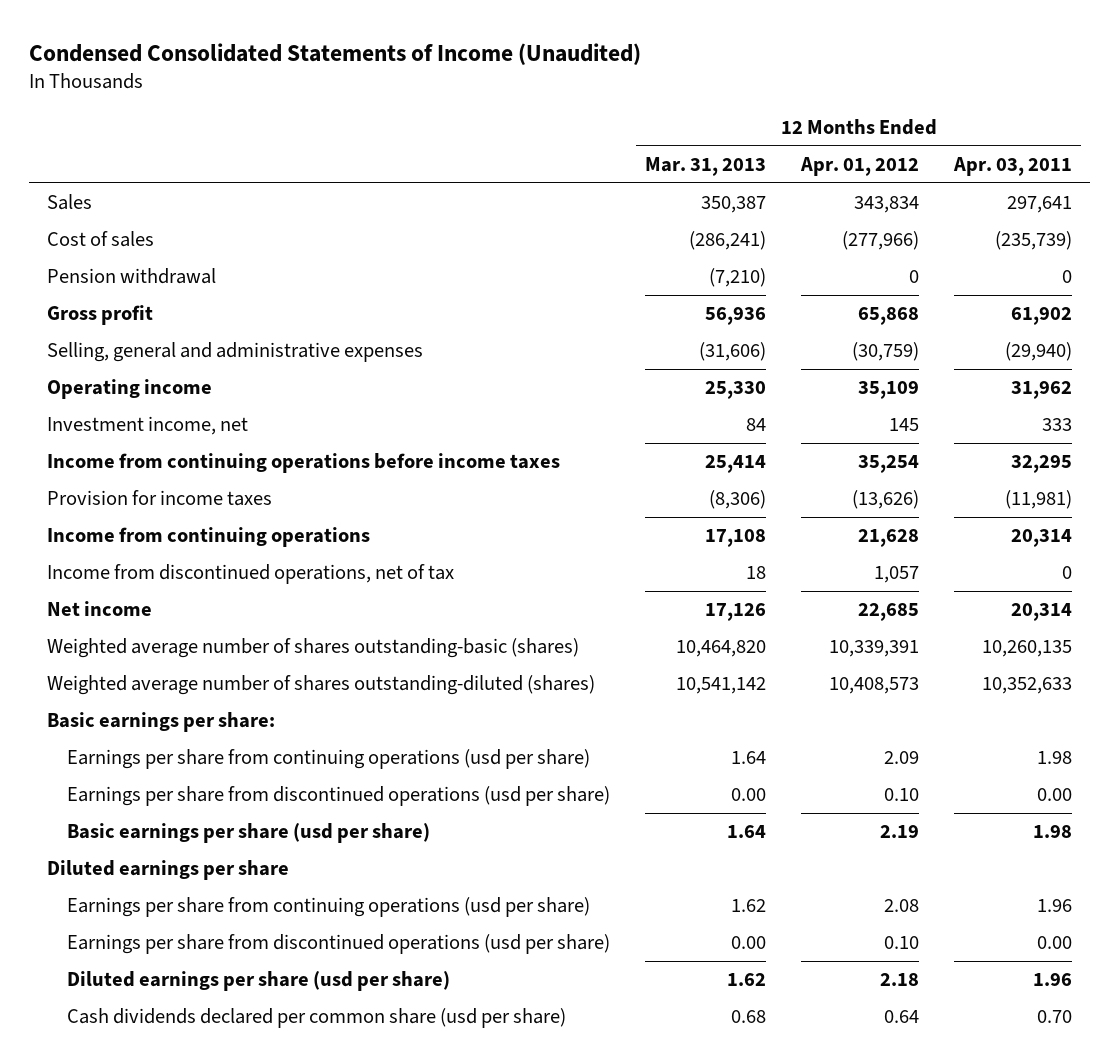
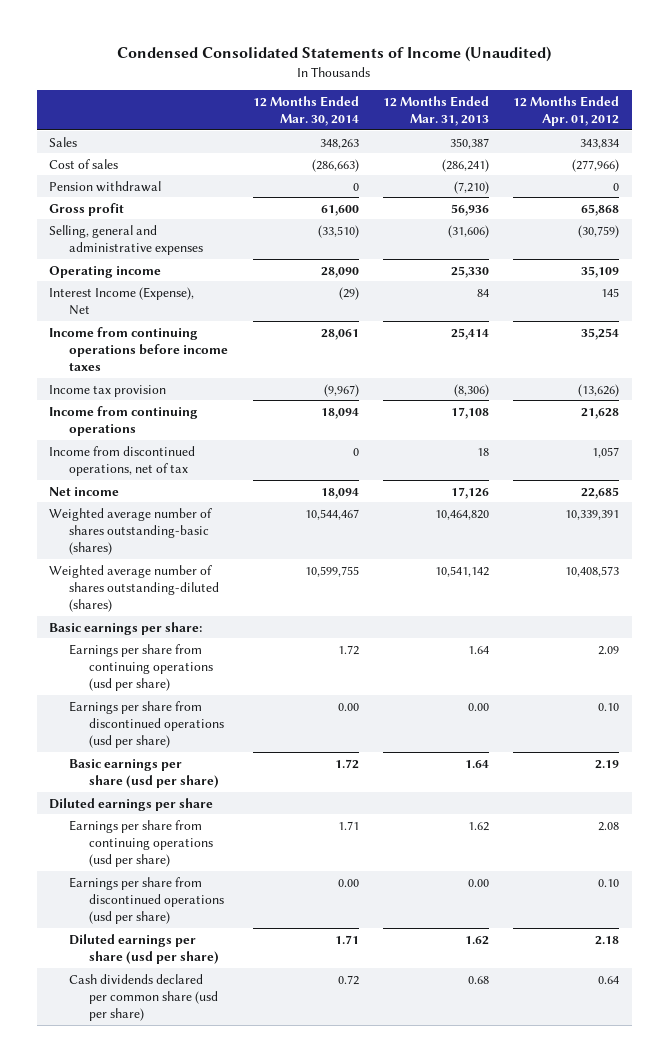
[953,157,1073,177] Apr. 03, 2011 -> none
none -> [252,95,359,127] 12 Months Ended Mar. 30, 2014
[46,416,248,436] Investment income, net -> [48,286,194,315] Interest Income (Expense), Net
[46,490,272,507] Provision for income taxes -> [48,384,166,397] Income tax provision

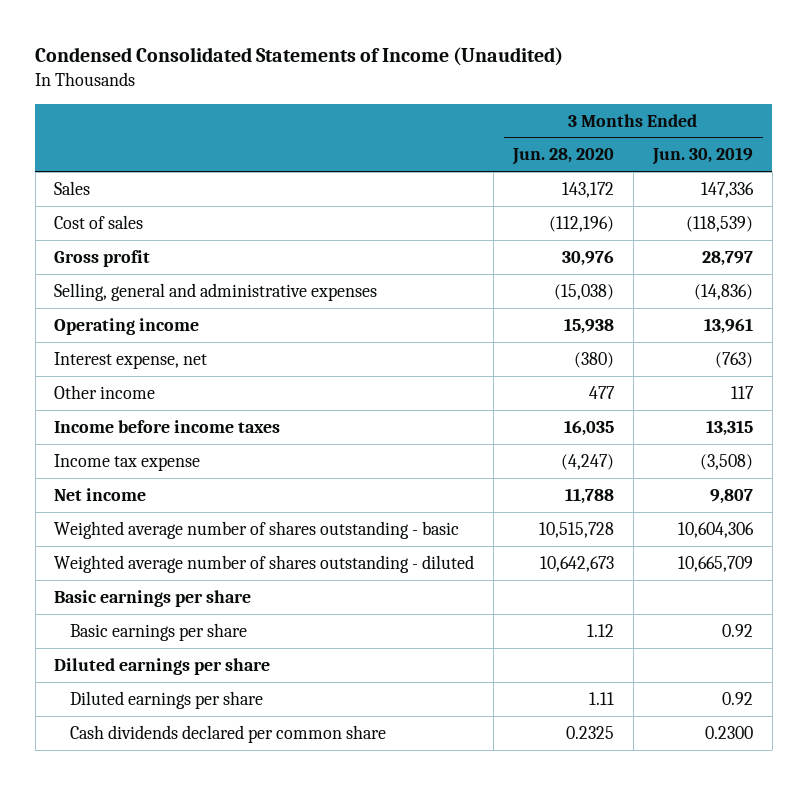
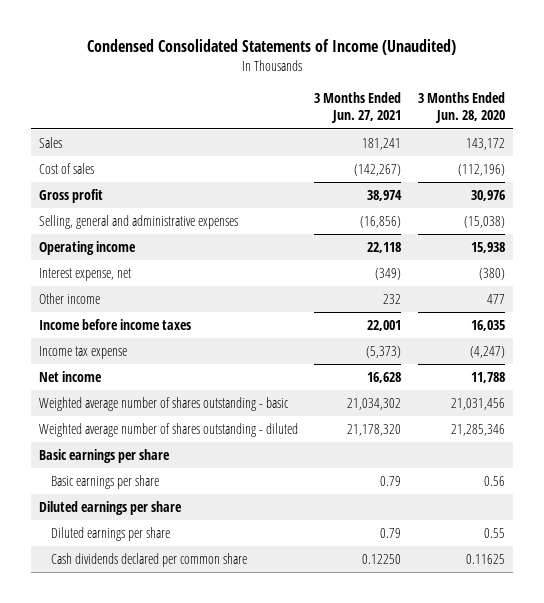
[651,147,753,166] Jun. 30, 2019 -> none
none -> [314,91,402,124] 3 Months Ended Jun. 27, 2021
[539,521,615,538] 10,515,728 -> [450,398,505,411] 21,031,456
[540,555,615,572] 10,642,673 -> [450,424,505,437] 21,285,346
[587,623,615,637] 1.12 -> [483,476,505,487] 0.56
[589,691,615,705] 1.11 -> [483,528,505,539] 0.55
[566,725,615,739] 0.2325 -> [465,554,505,565] 0.11625

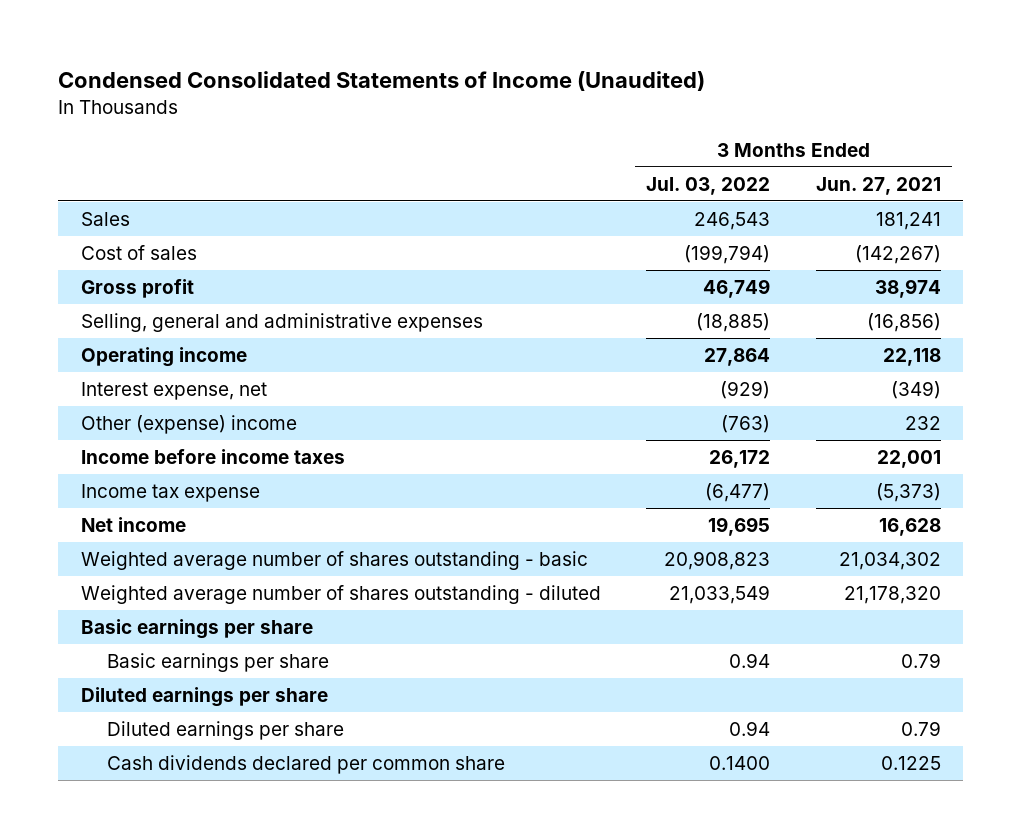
[417,91,505,124] 3 Months Ended Jun. 28, 2020 -> none
none -> [646,176,771,195] Jul. 03, 2022
[38,293,100,305] Other income -> [80,414,297,434] Other (expense) income
[362,554,402,565] 0.12250 -> [880,755,941,770] 0.1225

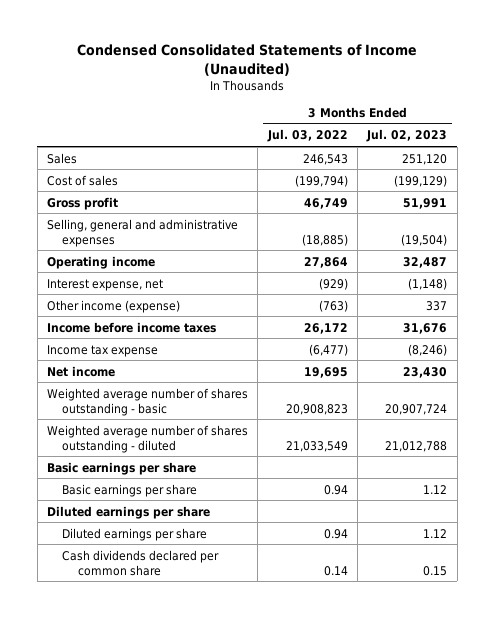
[815,176,941,195] Jun. 27, 2021 -> none
none -> [366,129,448,143] Jul. 02, 2023
[80,414,297,434] Other (expense) income -> [47,299,181,313] Other income (expense)
[709,755,771,770] 0.1400 -> [323,565,348,576] 0.14

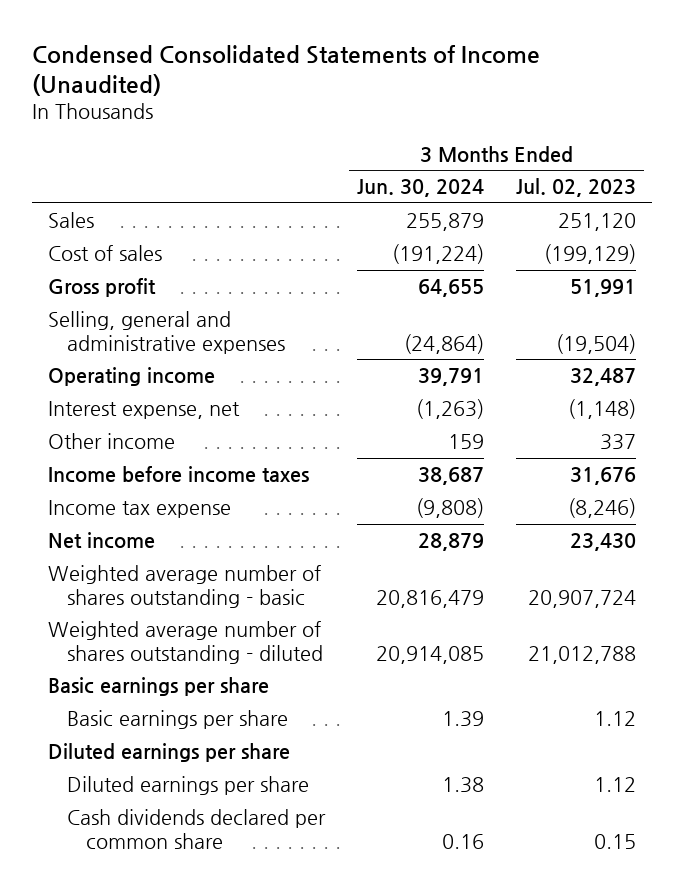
[266,129,348,143] Jul. 03, 2022 -> none
none -> [357,179,485,198] Jun. 30, 2024
[47,299,181,313] Other income (expense) -> [48,433,176,450] Other income

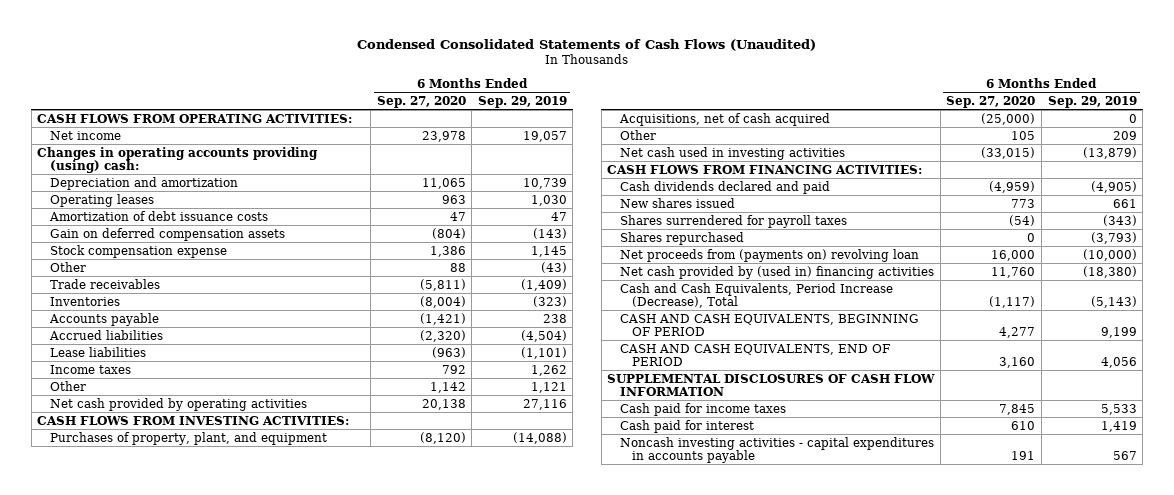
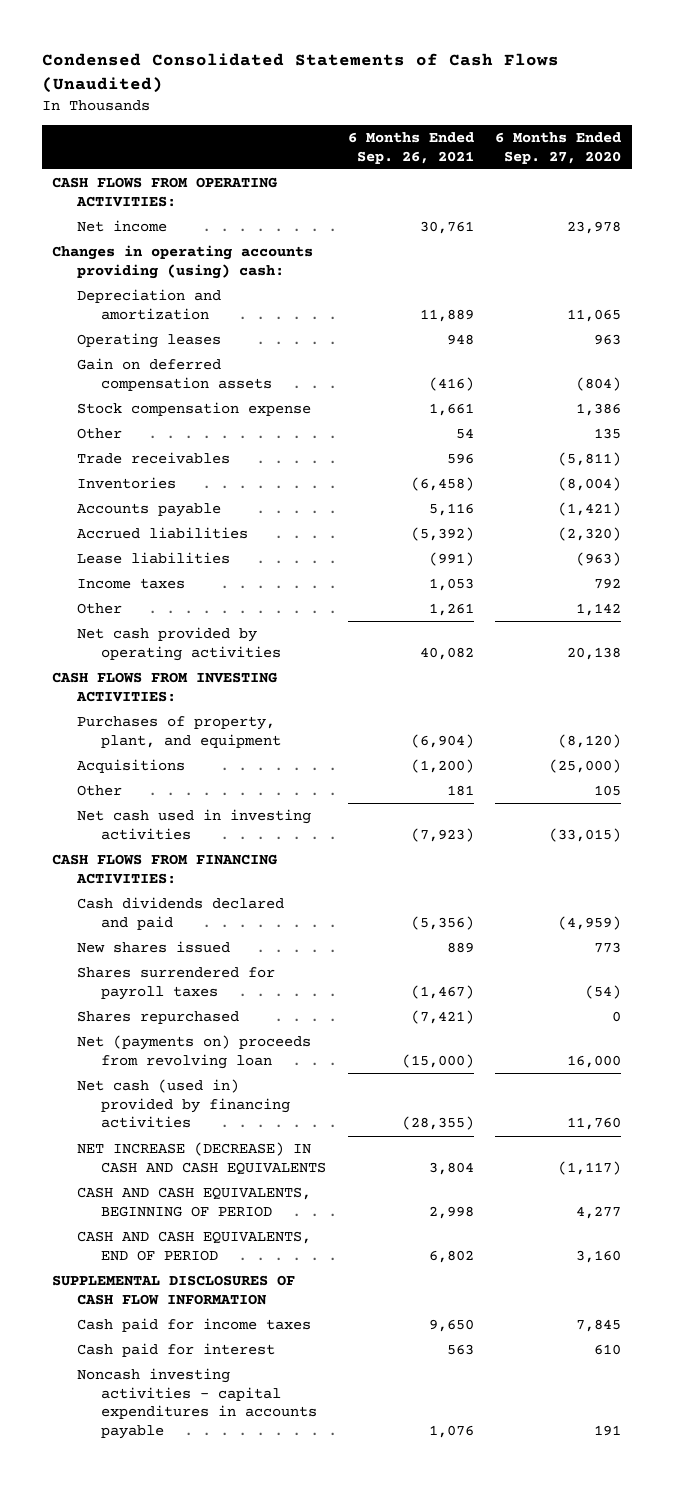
[477,95,567,108] Sep. 29, 2019 -> none
none -> [347,132,474,164] 6 Months Ended Sep. 26, 2021
[48,210,268,221] Amortization of debt issuance costs -> none
[449,262,466,272] 88 -> [593,428,621,440] 135
[618,112,830,126] Acquisitions, net of cash acquired -> [76,759,185,774] Acquisitions
[619,248,919,262] Net proceeds from (payments on) revolving loan -> [76,1035,311,1069] Net (payments on) proceeds from revolving loan
[619,265,934,279] Net cash provided by (used in) financing activities -> [76,1079,291,1129] Net cash (used in) provided by financing activities
[619,282,893,308] Cash and Cash Equivalents, Period Increase (Decrease), Total -> [76,1142,327,1175] NET INCREASE (DECREASE) IN CASH AND CASH EQUIVALENTS

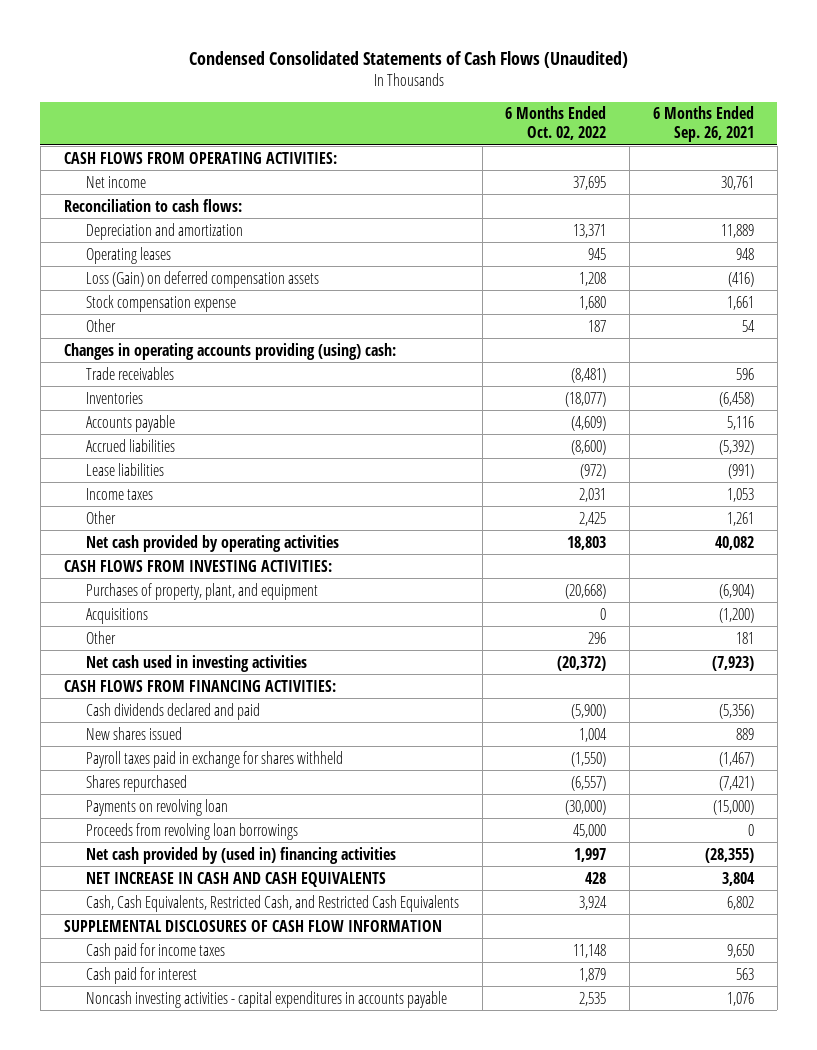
[494,132,621,164] 6 Months Ended Sep. 27, 2020 -> none
none -> [505,106,607,141] 6 Months Ended Oct. 02, 2022
none -> [63,198,242,212] Reconciliation to cash flows:
[76,358,273,391] Gain on deferred compensation assets -> [85,270,319,288] Loss (Gain) on deferred compensation assets
[52,245,314,279] Changes in operating accounts providing (using) cash: -> [63,342,396,360] Changes in operating accounts providing (using) cash:
[76,967,275,1000] Shares surrendered for payroll taxes -> [85,750,343,768] Payroll taxes paid in exchange for shares withheld
[76,1187,311,1217] CASH AND CASH EQUIVALENTS, BEGINNING OF PERIOD -> none
[76,1035,311,1069] Net (payments on) proceeds from revolving loan -> [85,798,228,816] Payments on revolving loan
none -> [85,822,298,840] Proceeds from revolving loan borrowings
[76,1079,291,1129] Net cash (used in) provided by financing activities -> [85,846,396,864] Net cash provided by (used in) financing activities
[76,1142,327,1175] NET INCREASE (DECREASE) IN CASH AND CASH EQUIVALENTS -> [85,871,386,887] NET INCREASE IN CASH AND CASH EQUIVALENTS
[76,1231,311,1261] CASH AND CASH EQUIVALENTS, END OF PERIOD -> [85,894,459,912] Cash, Cash Equivalents, Restricted Cash, and Restricted Cash Equivalents

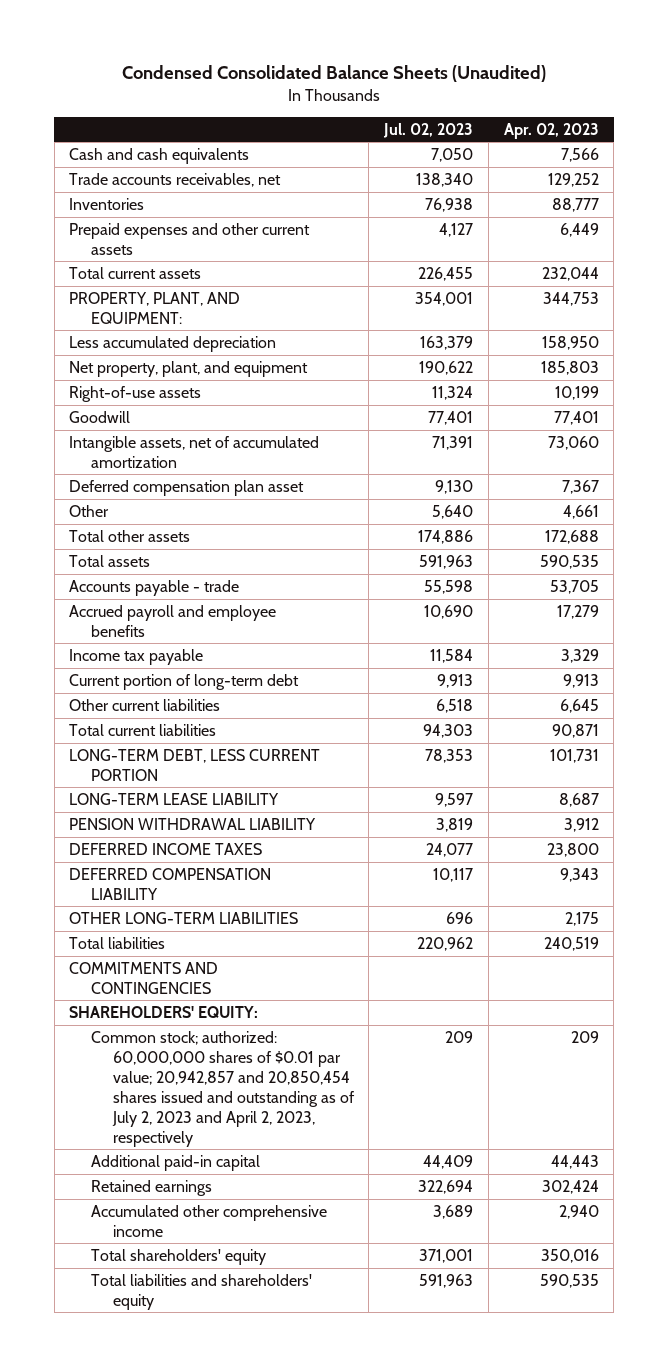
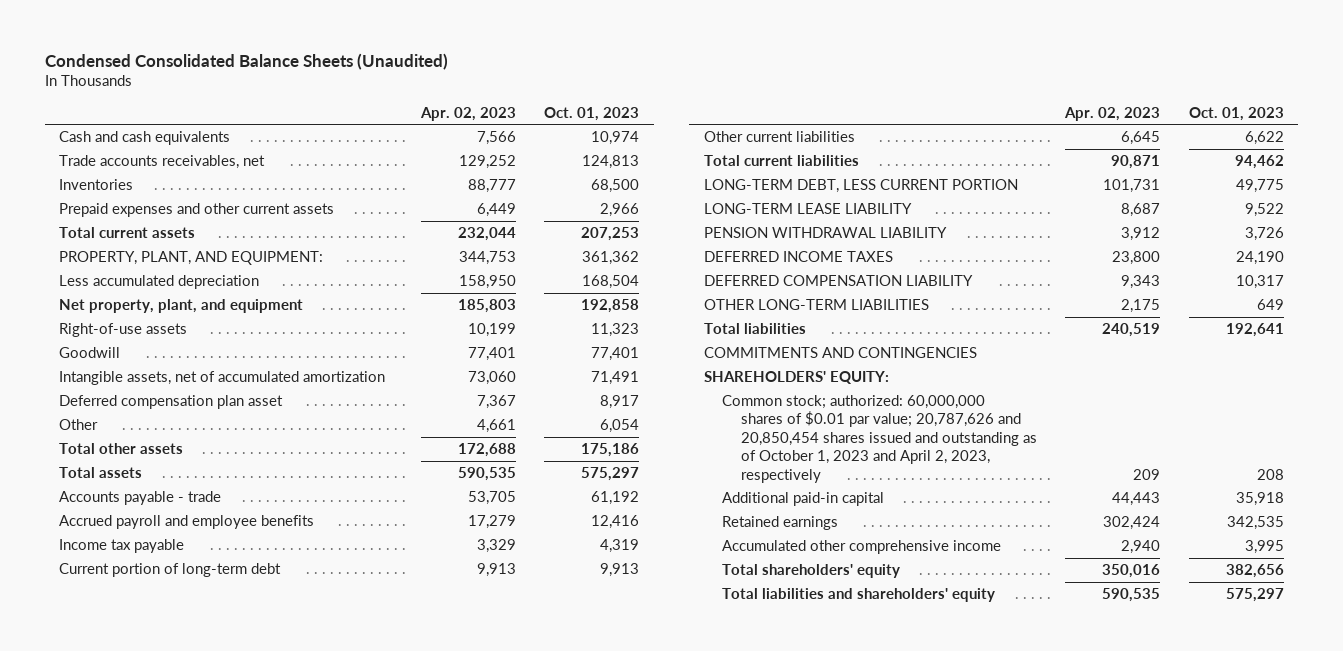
[383,122,474,138] Jul. 02, 2023 -> none
none -> [544,106,640,121] Oct. 01, 2023
[90,1030,355,1147] Common stock; authorized: 60,000,000 shares of $0.01 par value; 20,942,857 and 20,850,454 shares issued and outstanding as of July 2, 2023 and April 2, 2023, respectively -> [722,394,1037,483] Common stock; authorized: 60,000,000 shares of $0.01 par value; 20,787,626 and 20,850,454 shares issued and outstanding as of October 1, 2023 and April 2, 2023, respectively

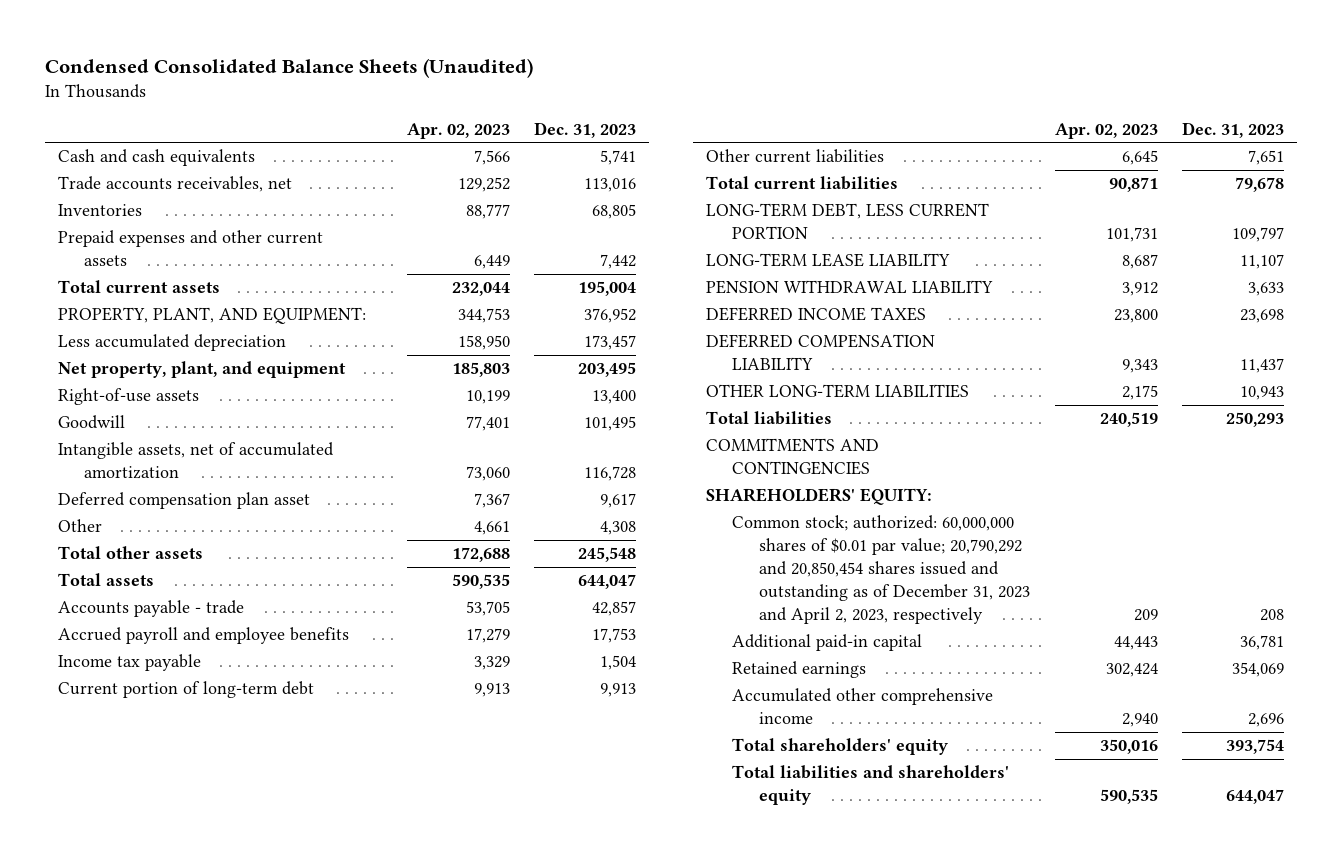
[544,106,640,121] Oct. 01, 2023 -> none
none -> [534,121,637,138] Dec. 31, 2023
[722,394,1037,483] Common stock; authorized: 60,000,000 shares of $0.01 par value; 20,787,626 and 20,850,454 shares issued and outstanding as of October 1, 2023 and April 2, 2023, respectively -> [732,515,1030,625] Common stock; authorized: 60,000,000 shares of $0.01 par value; 20,790,292 and 20,850,454 shares issued and outstanding as of December 31, 2023 and April 2, 2023, respectively

